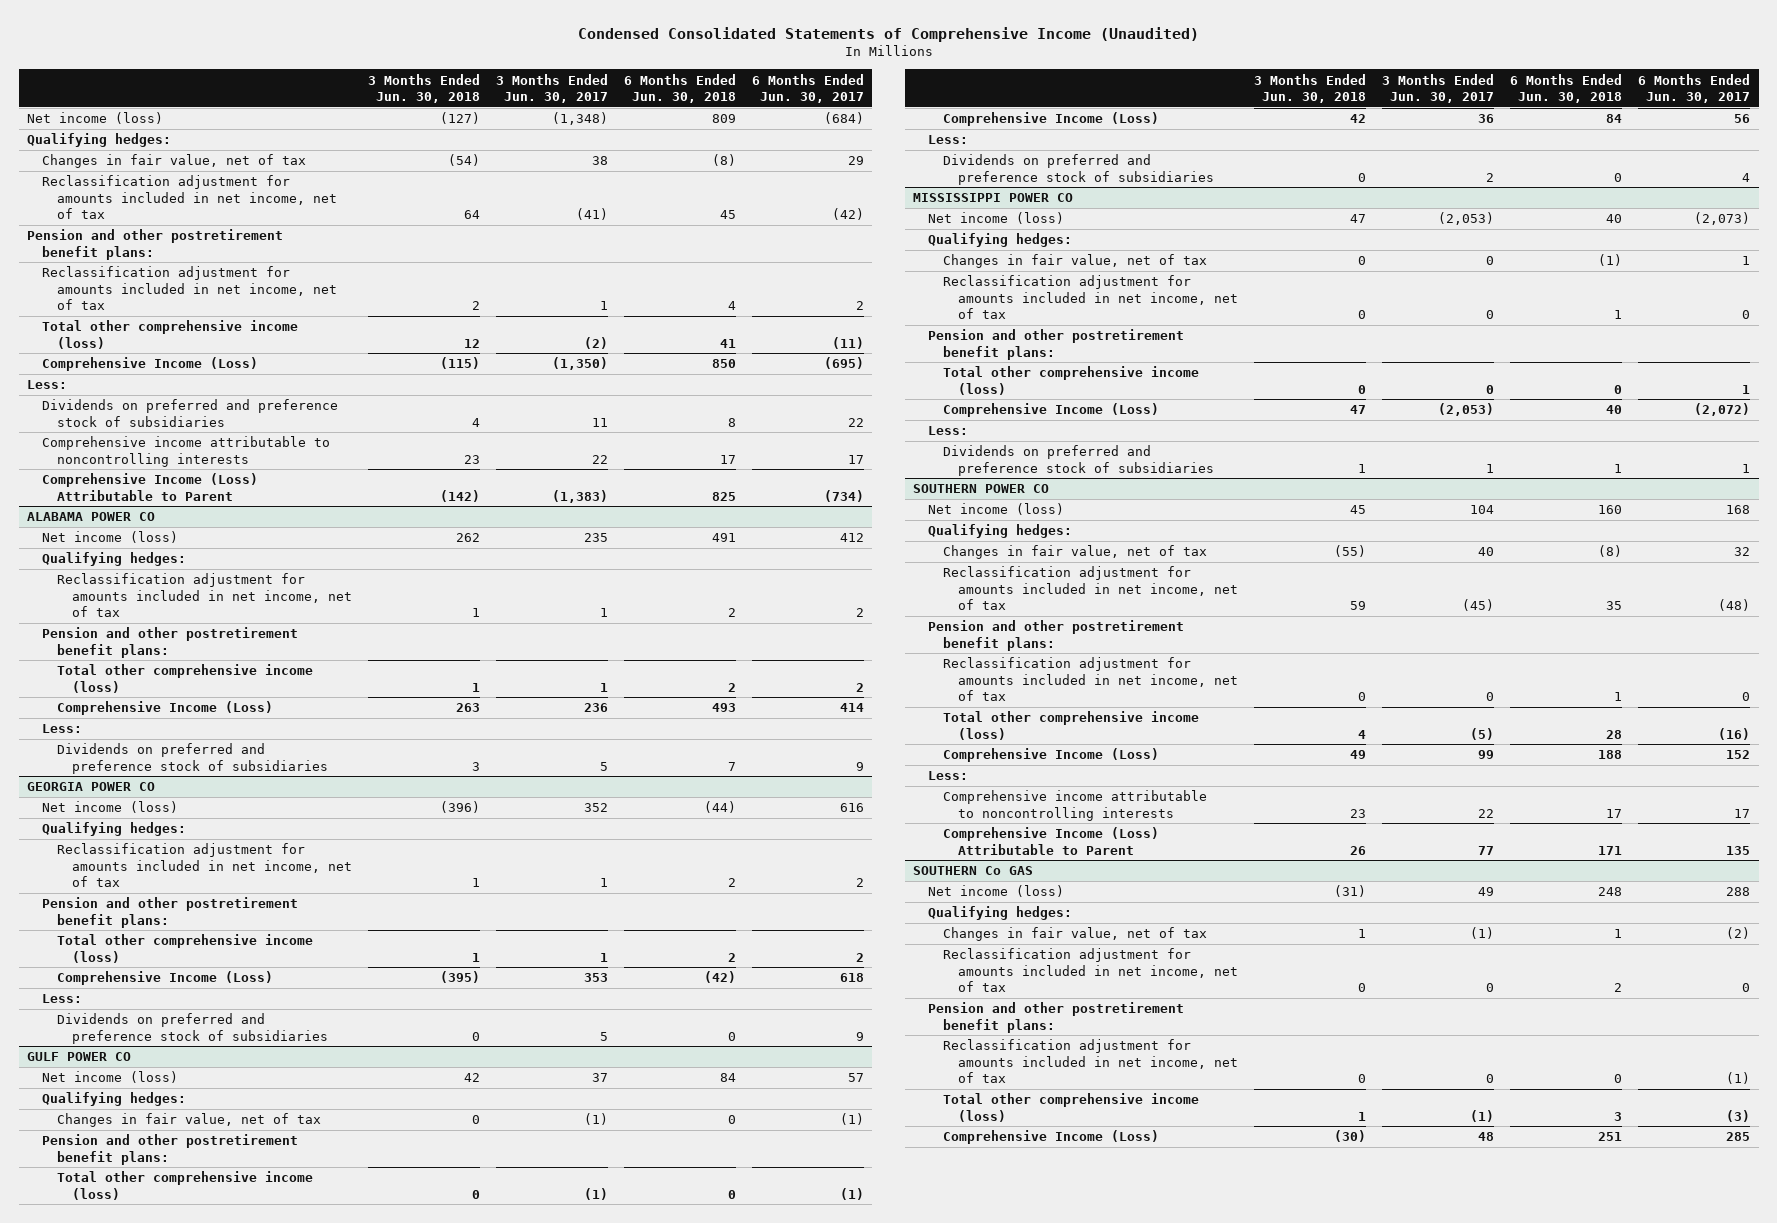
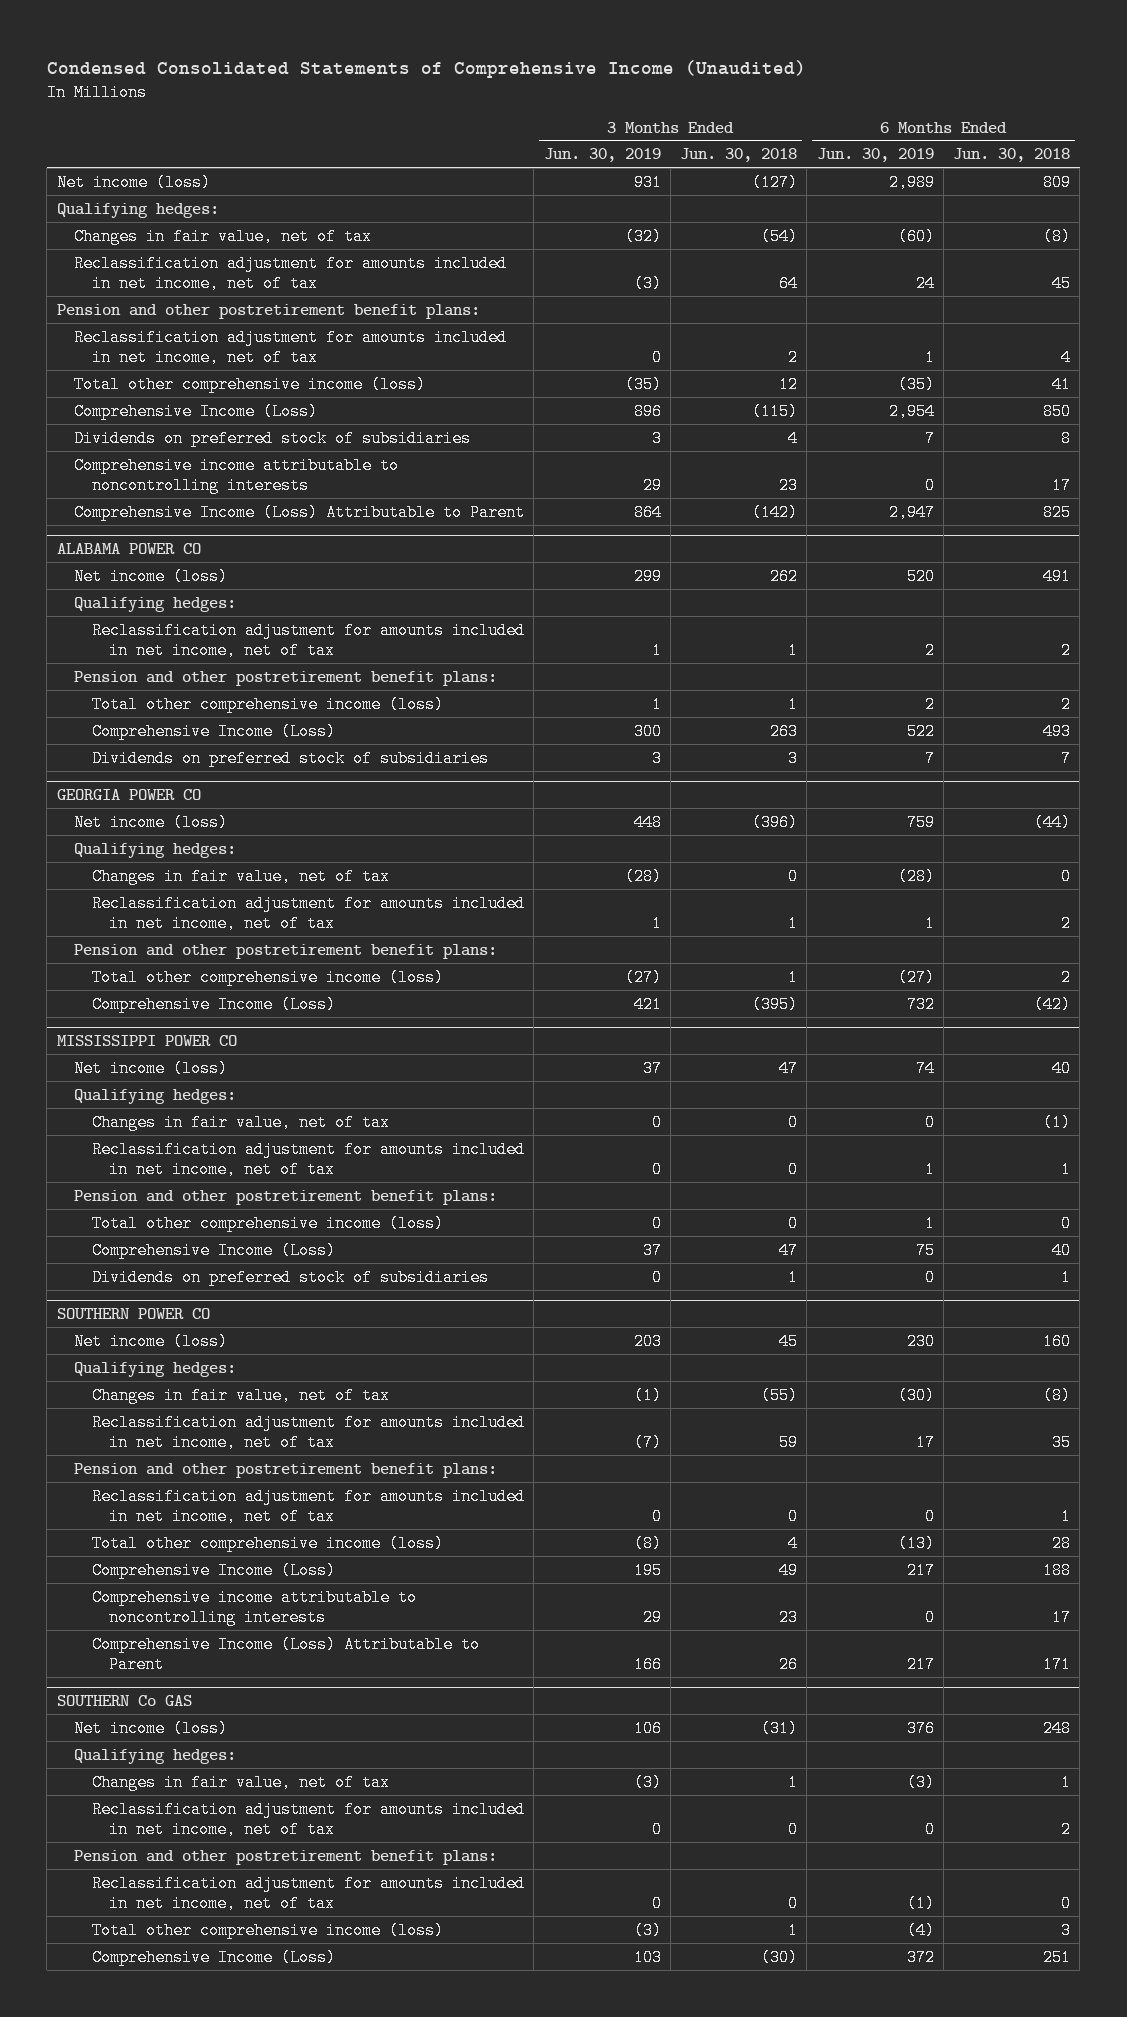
[496,73,609,104] 3 Months Ended Jun. 30, 2017 -> none
[752,73,865,104] 6 Months Ended Jun. 30, 2017 -> none
none -> [543,148,661,163] Jun. 30, 2019
none -> [816,148,934,163] Jun. 30, 2019
[26,380,67,390] Less: -> none
[41,399,338,427] Dividends on preferred and preference stock of subsidiaries -> [74,429,472,447] Dividends on preferred stock of subsidiaries
[41,724,82,734] Less: -> none
[56,743,328,774] Dividends on preferred and preference stock of subsidiaries -> [91,749,489,767] Dividends on preferred stock of subsidiaries
none -> [91,867,390,885] Changes in fair value, net of tax
[41,994,82,1004] Less: -> none
[56,1013,328,1044] Dividends on preferred and preference stock of subsidiaries -> none
[26,1052,131,1062] GULF POWER CO -> none
[41,1071,178,1084] Net income (loss) -> none
[41,1092,186,1107] Qualifying hedges: -> none
[56,1113,321,1128] Changes in fair value, net of tax -> none
[41,1134,298,1165] Pension and other postretirement benefit plans: -> none
[56,1171,313,1200] Total other comprehensive income (loss) -> none
[942,112,1159,127] Comprehensive Income (Loss) -> none
[927,135,968,145] Less: -> none
[942,154,1214,185] Dividends on preferred and preference stock of subsidiaries -> none
[927,426,968,436] Less: -> none
[942,445,1214,476] Dividends on preferred and preference stock of subsidiaries -> [91,1268,489,1286] Dividends on preferred stock of subsidiaries
[927,771,968,781] Less: -> none

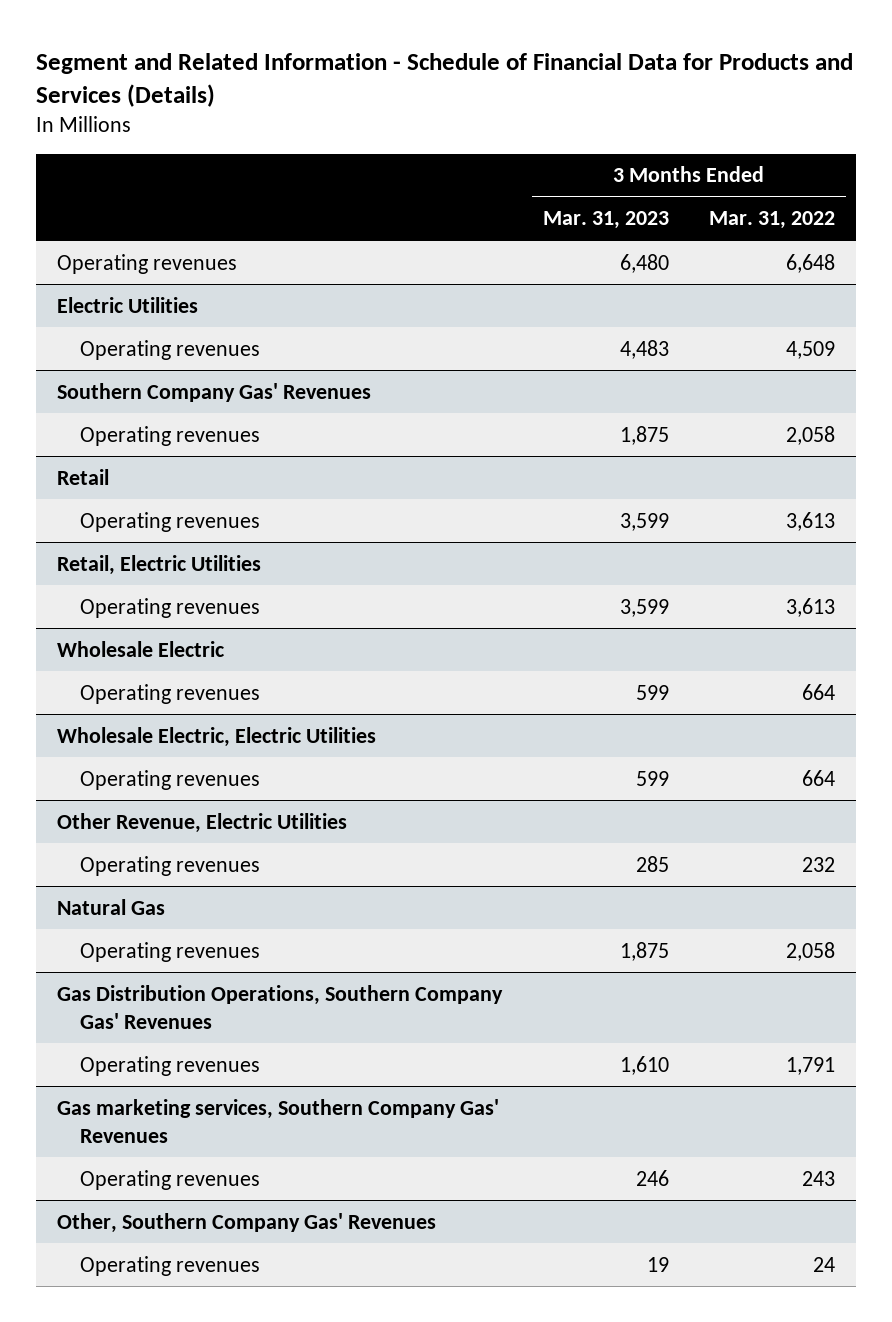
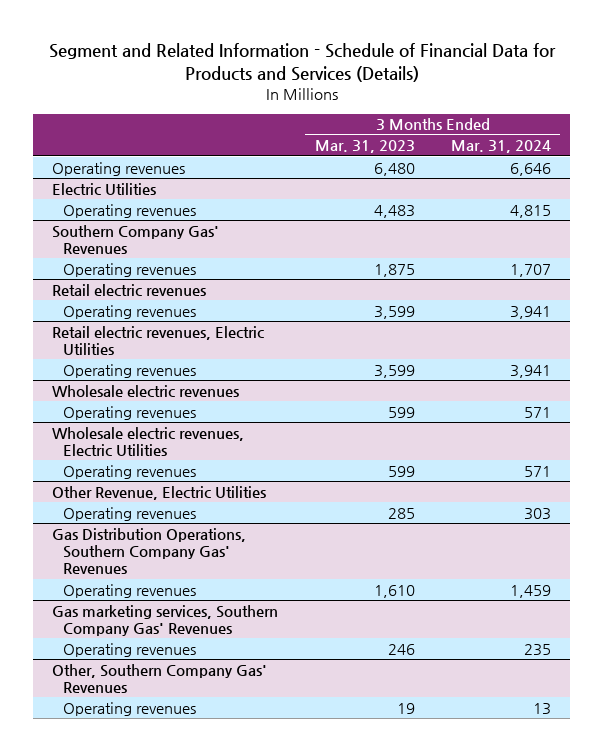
[709,211,836,230] Mar. 31, 2022 -> none
none -> [451,140,552,154] Mar. 31, 2024
[56,468,109,485] Retail -> [51,283,206,296] Retail electric revenues
[56,554,261,575] Retail, Electric Utilities -> [51,325,264,355] Retail electric revenues, Electric Utilities
[56,640,224,657] Wholesale Electric -> [51,384,239,397] Wholesale electric revenues
[56,726,376,747] Wholesale Electric, Electric Utilities -> [51,426,244,456] Wholesale electric revenues, Electric Utilities
[56,898,165,915] Natural Gas -> none
[80,941,261,962] Operating revenues -> none

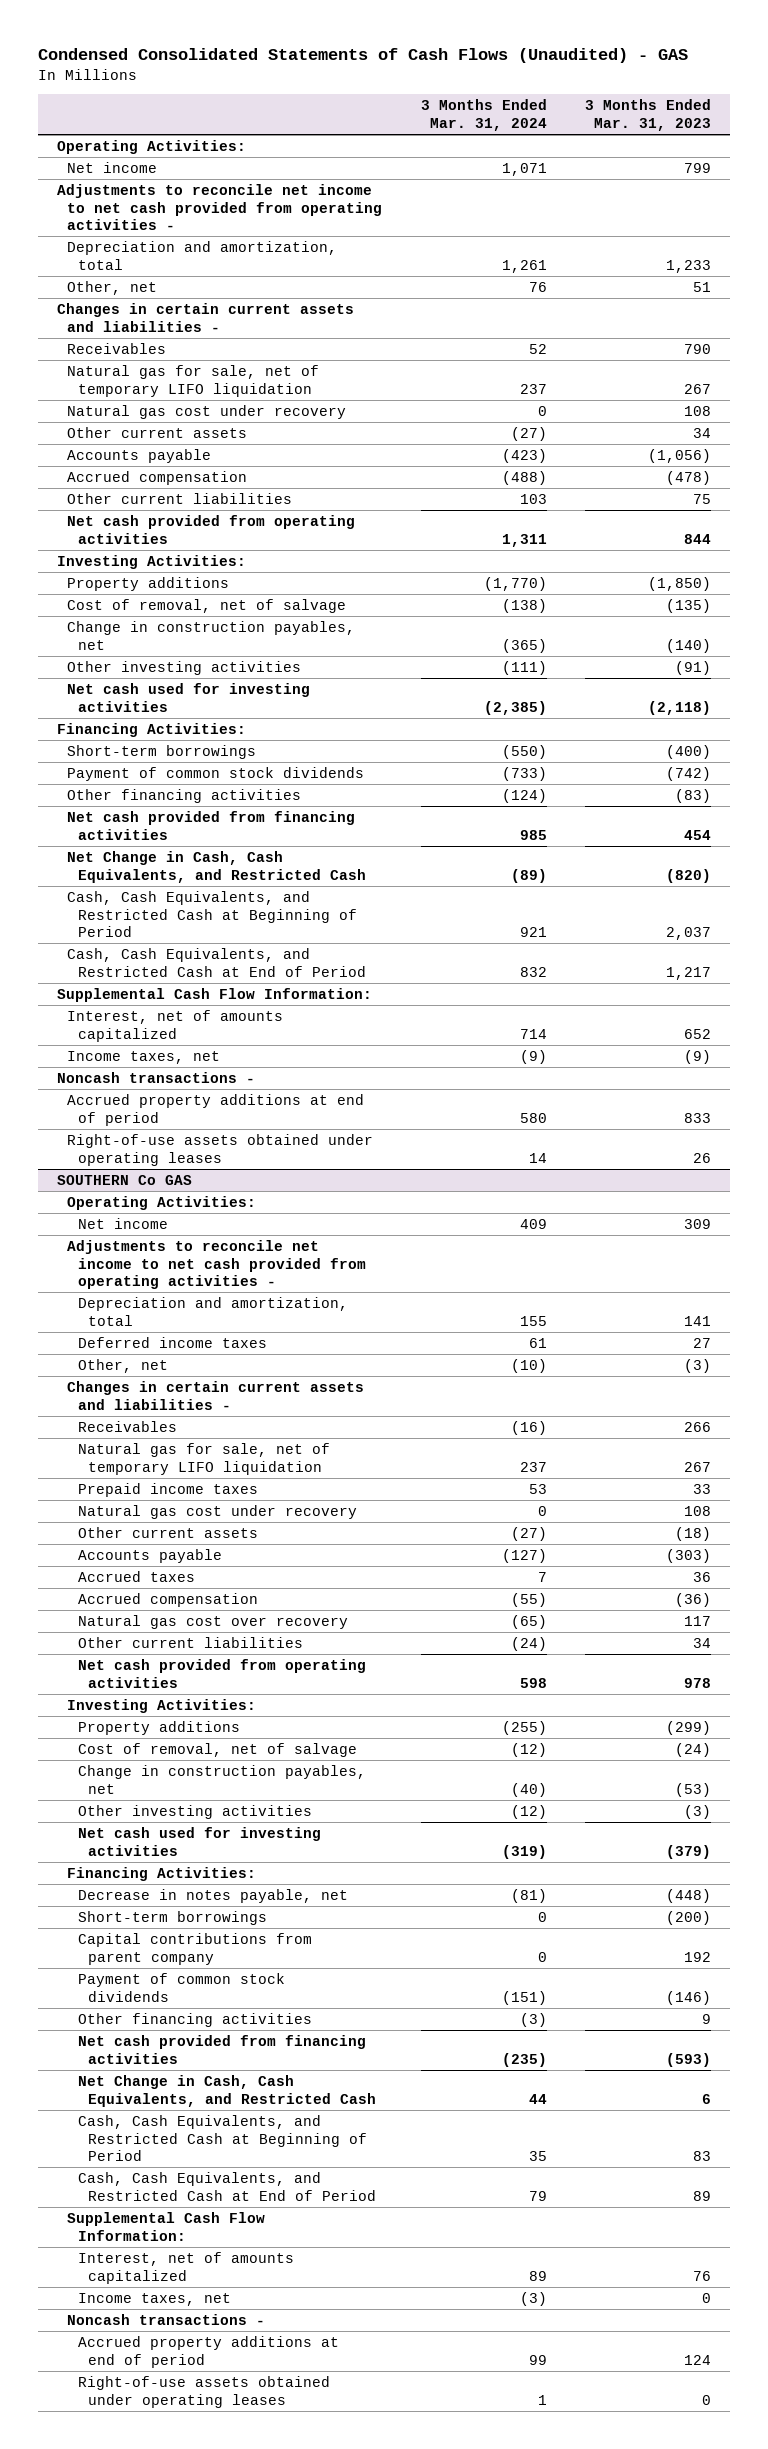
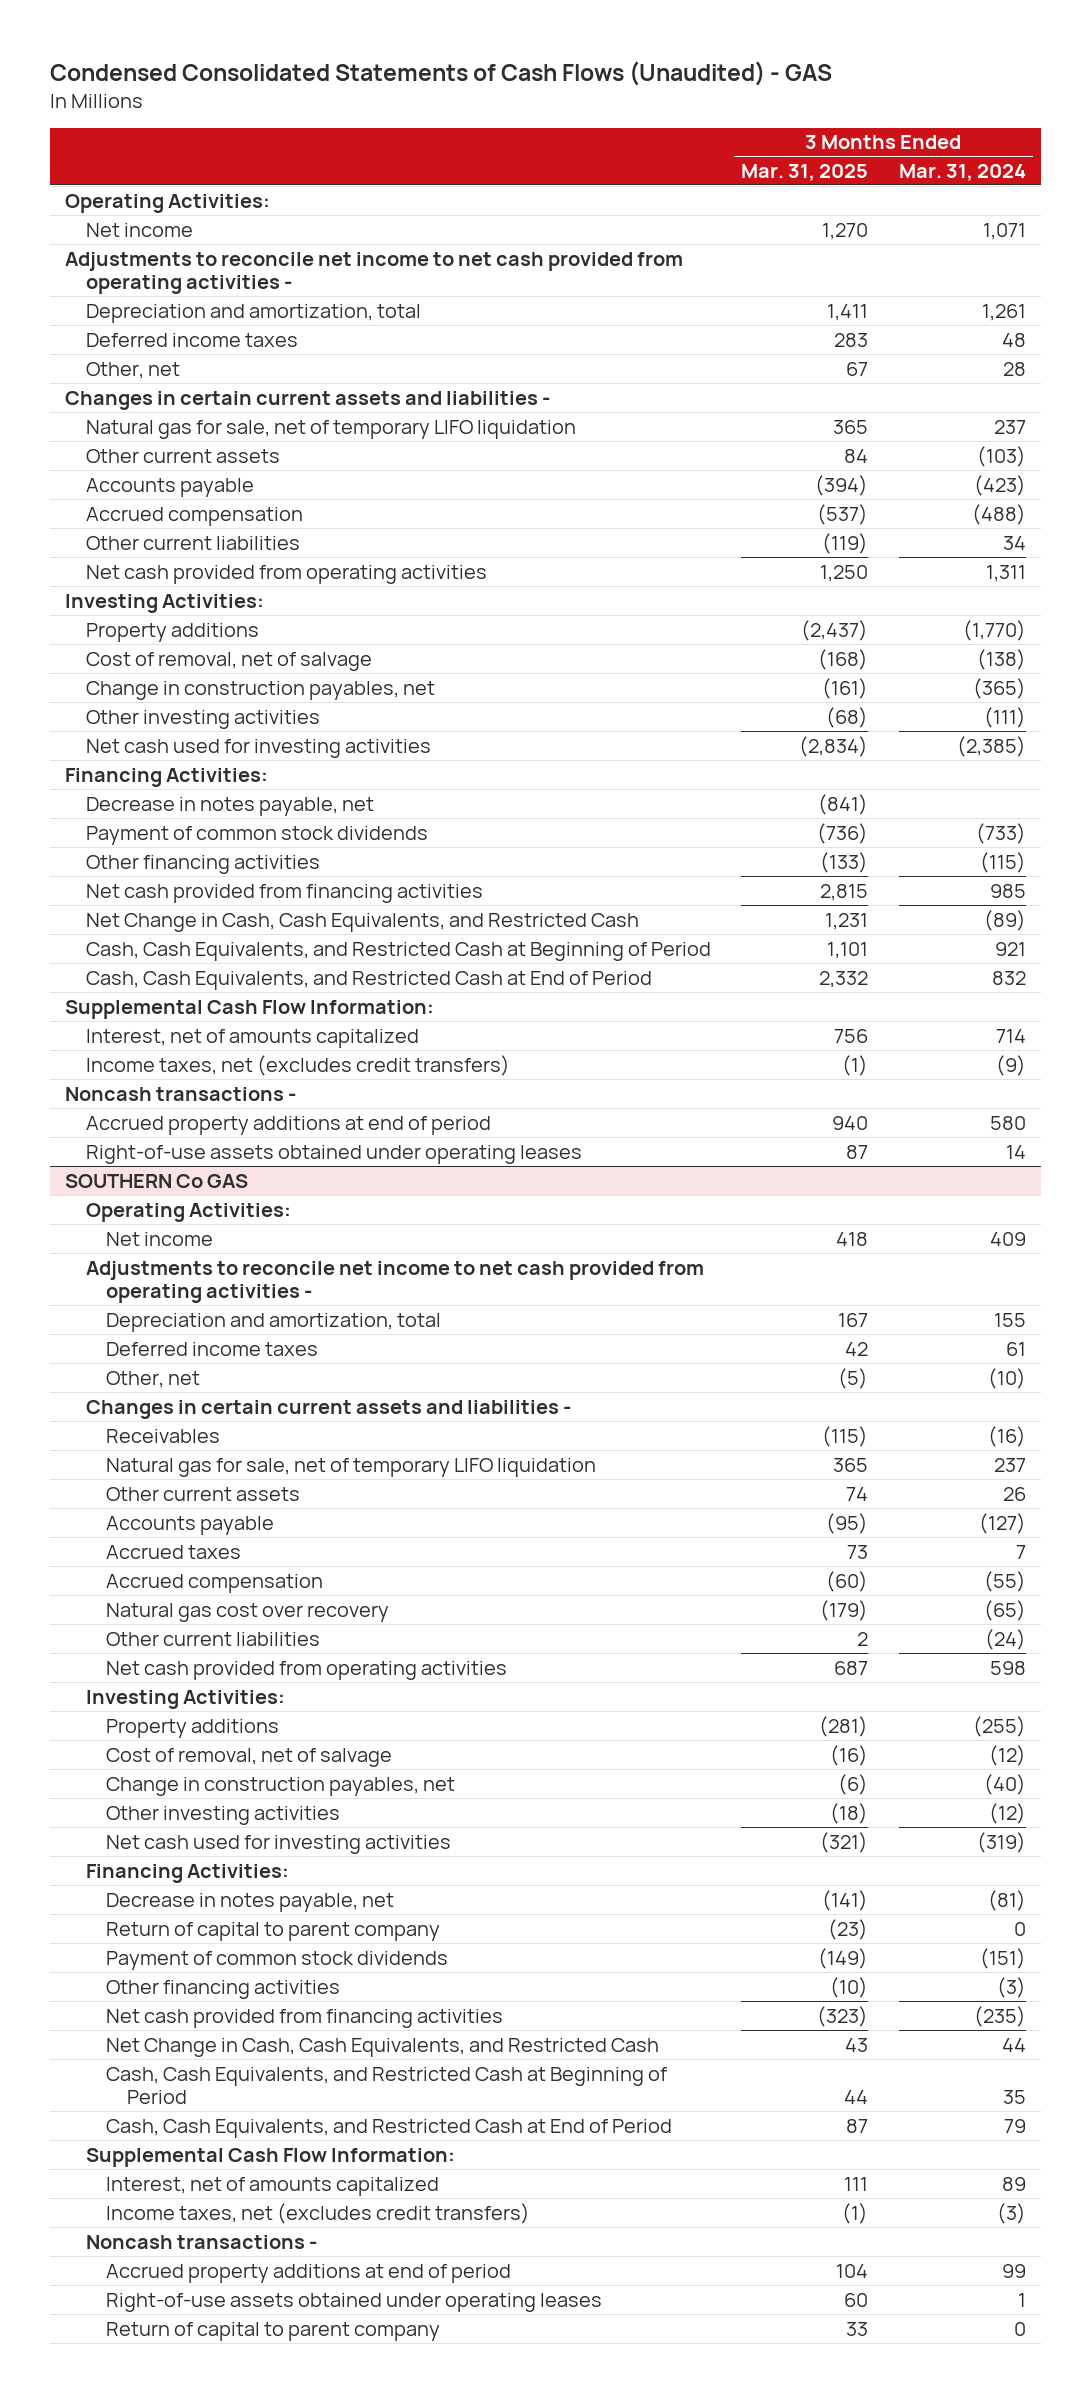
[584,99,711,131] 3 Months Ended Mar. 31, 2023 -> none
none -> [741,163,869,181] Mar. 31, 2025
none -> [85,332,298,347] Deferred income taxes
[528,281,547,292] 76 -> [1002,361,1026,376] 28
[67,342,167,354] Receivables -> none
[67,404,347,419] Natural gas cost under recovery -> none
[510,426,547,441] (27) -> [976,445,1026,467] (103)
[519,493,547,504] 103 -> [1002,535,1026,550] 34
[67,744,257,759] Short-term borrowings -> none
none -> [85,796,374,816] Decrease in notes payable, net
[501,788,547,803] (124) -> [979,851,1026,873] (115)
[67,1050,221,1064] Income taxes, net -> [85,1054,510,1076] Income taxes, net (excludes credit transfers)
[77,1482,258,1497] Prepaid income taxes -> none
[77,1504,357,1519] Natural gas cost under recovery -> none
[510,1526,547,1541] (27) -> [1002,1486,1026,1501] 26
[77,1910,267,1925] Short-term borrowings -> none
[77,1932,312,1965] Capital contributions from parent company -> none
none -> [106,1921,441,1941] Return of capital to parent company
[77,2292,231,2306] Income taxes, net -> [106,2202,531,2224] Income taxes, net (excludes credit transfers)
none -> [106,2321,441,2341] Return of capital to parent company

